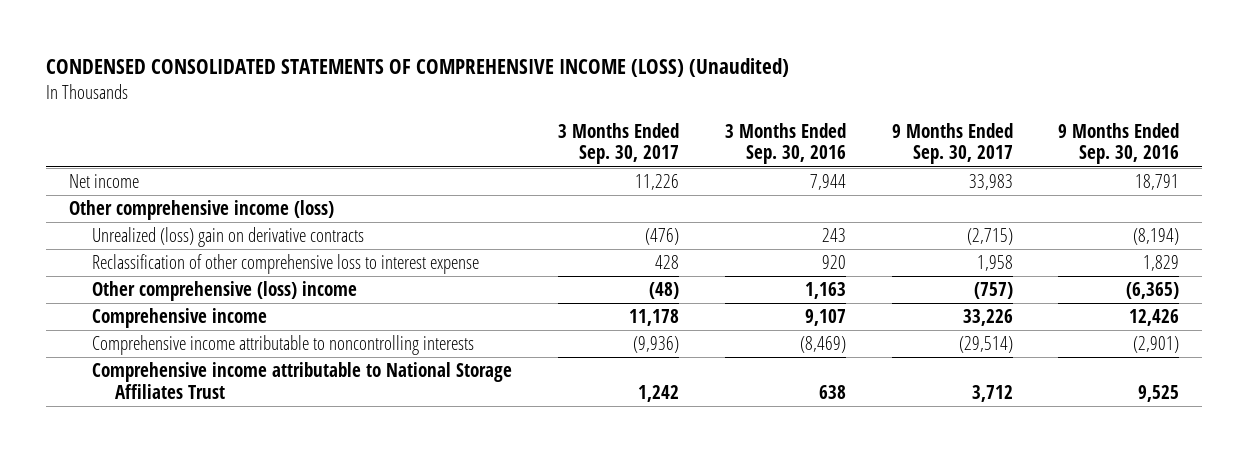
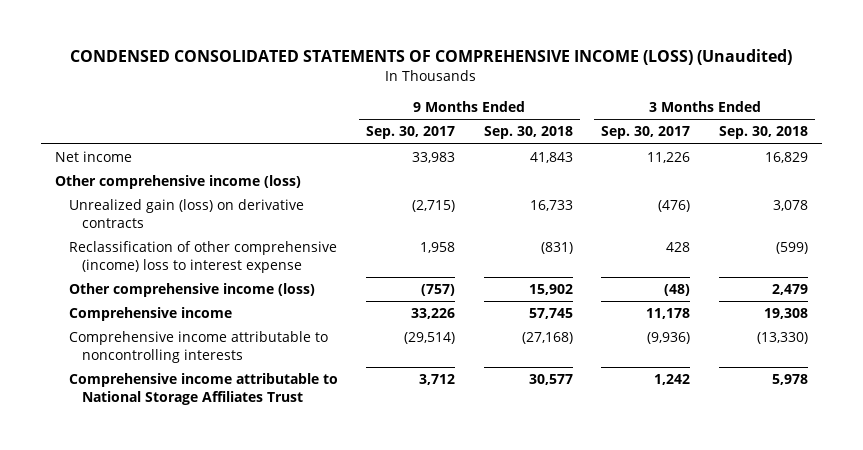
[724,122,846,165] 3 Months Ended Sep. 30, 2016 -> none
[1058,122,1180,165] 9 Months Ended Sep. 30, 2016 -> none
none -> [483,126,573,140] Sep. 30, 2018
none -> [718,126,808,140] Sep. 30, 2018
[91,227,364,248] Unrealized (loss) gain on derivative contracts -> [68,199,304,228] Unrealized gain (loss) on derivative contracts
[91,254,479,275] Reclassification of other comprehensive loss to interest expense -> [68,241,337,273] Reclassification of other comprehensive (income) loss to interest expense
[91,281,357,302] Other comprehensive (loss) income -> [68,283,315,298] Other comprehensive income (loss)

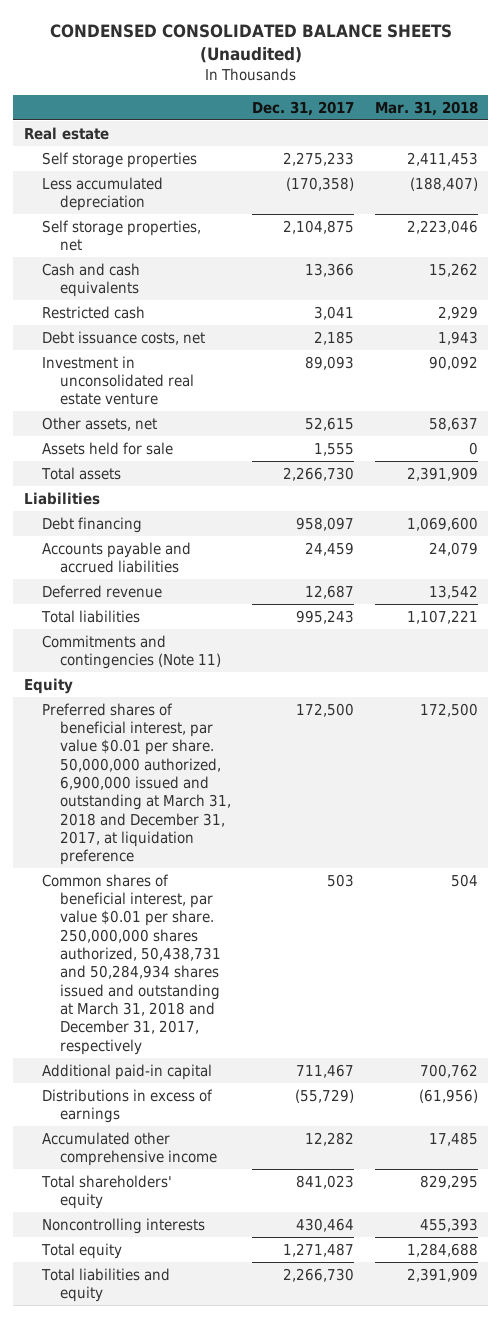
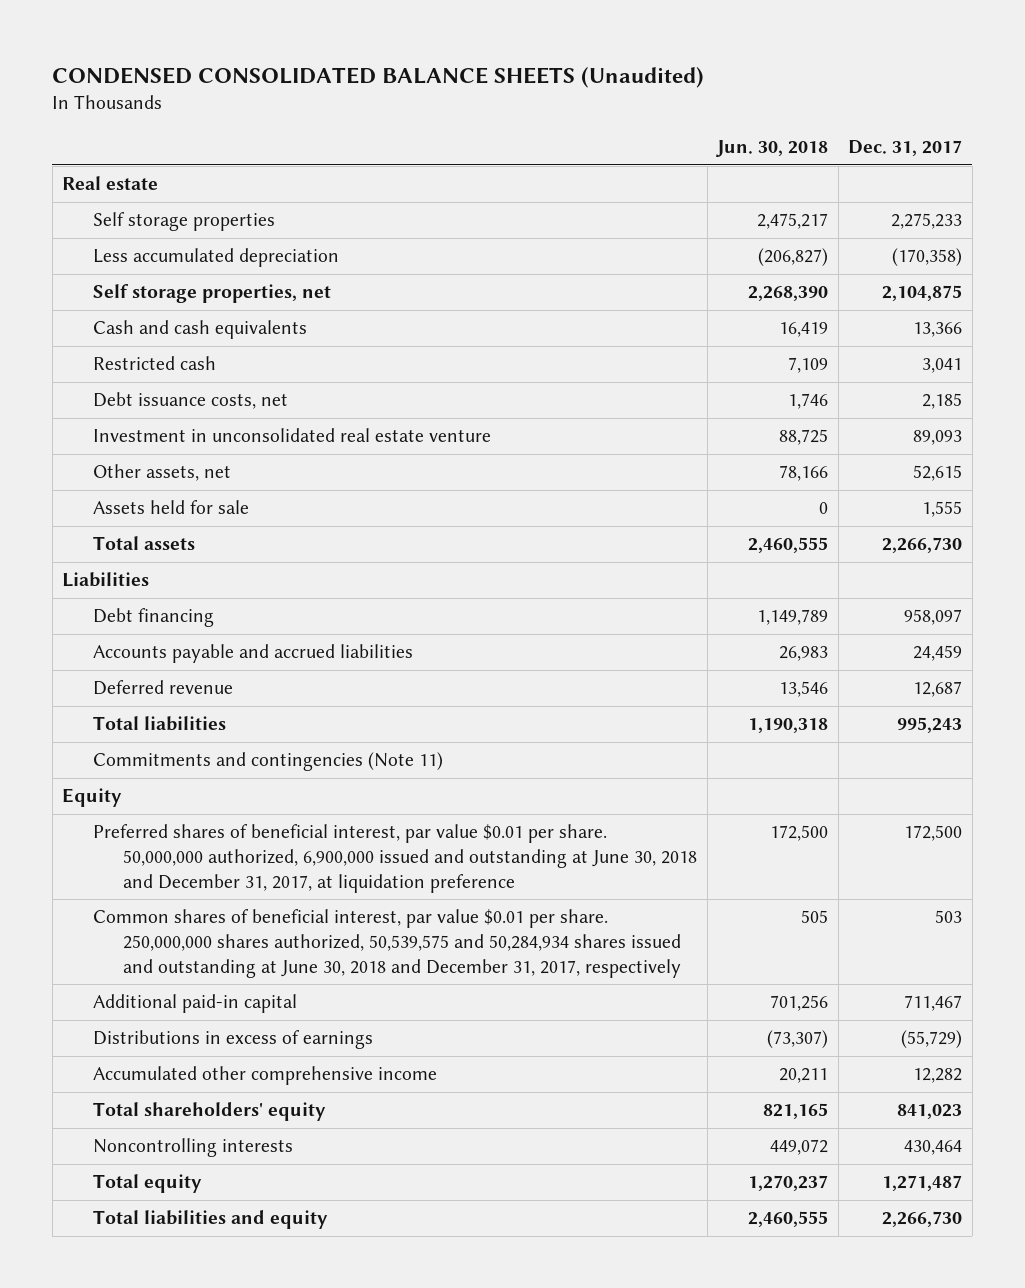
[374,100,478,116] Mar. 31, 2018 -> none
none -> [716,140,829,158] Jun. 30, 2018
[41,702,231,866] Preferred shares of beneficial interest, par value $0.01 per share. 50,000,000 authorized, 6,900,000 issued and outstanding at March 31, 2018 and December 31, 2017, at liquidation preference -> [92,824,698,893] Preferred shares of beneficial interest, par value $0.01 per share. 50,000,000 authorized, 6,900,000 issued and outstanding at June 30, 2018 and December 31, 2017, at liquidation preference
[41,873,221,1055] Common shares of beneficial interest, par value $0.01 per share. 250,000,000 shares authorized, 50,438,731 and 50,284,934 shares issued and outstanding at March 31, 2018 and December 31, 2017, respectively -> [92,909,682,978] Common shares of beneficial interest, par value $0.01 per share. 250,000,000 shares authorized, 50,539,575 and 50,284,934 shares issued and outstanding at June 30, 2018 and December 31, 2017, respectively

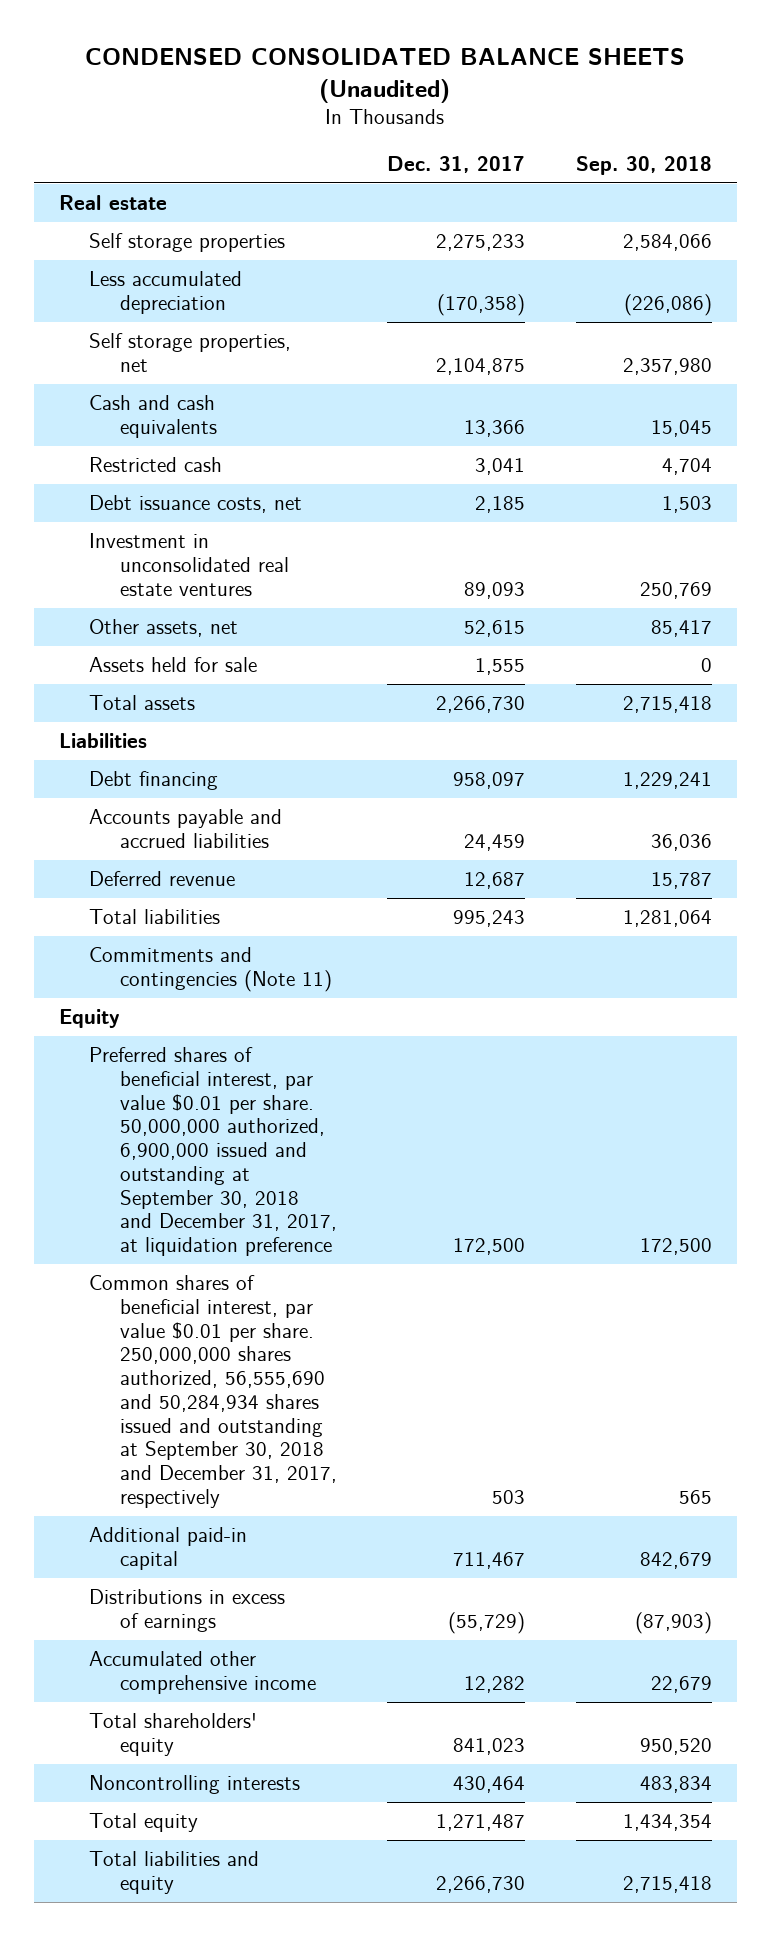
[716,140,829,158] Jun. 30, 2018 -> none
none -> [575,155,712,175] Sep. 30, 2018
[92,428,491,443] Investment in unconsolidated real estate venture -> [89,533,290,596] Investment in unconsolidated real estate ventures
[92,824,698,893] Preferred shares of beneficial interest, par value $0.01 per share. 50,000,000 authorized, 6,900,000 issued and outstanding at June 30, 2018 and December 31, 2017, at liquidation preference -> [89,1047,338,1257] Preferred shares of beneficial interest, par value $0.01 per share. 50,000,000 authorized, 6,900,000 issued and outstanding at September 30, 2018 and December 31, 2017, at liquidation preference
[92,909,682,978] Common shares of beneficial interest, par value $0.01 per share. 250,000,000 shares authorized, 50,539,575 and 50,284,934 shares issued and outstanding at June 30, 2018 and December 31, 2017, respectively -> [89,1275,338,1508] Common shares of beneficial interest, par value $0.01 per share. 250,000,000 shares authorized, 56,555,690 and 50,284,934 shares issued and outstanding at September 30, 2018 and December 31, 2017, respectively

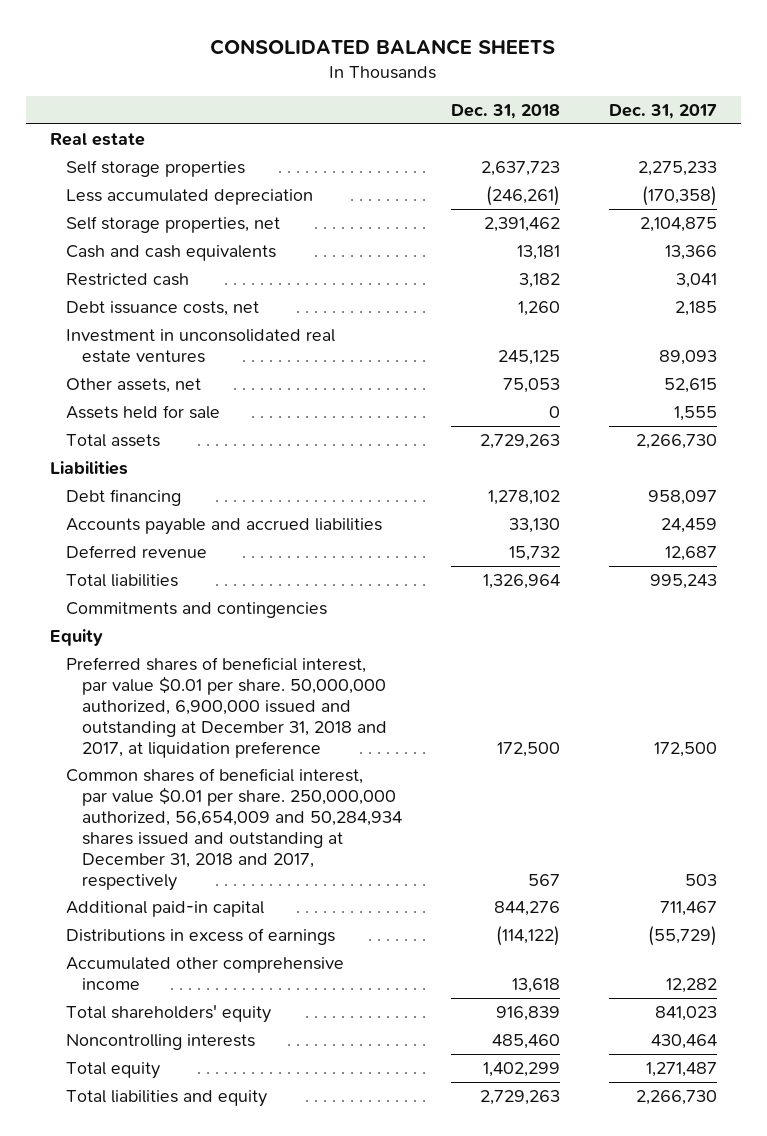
[85,48,686,103] CONDENSED CONSOLIDATED BALANCE SHEETS (Unaudited) -> [210,38,556,55] CONSOLIDATED BALANCE SHEETS
[575,155,712,175] Sep. 30, 2018 -> none
none -> [450,103,560,119] Dec. 31, 2018
[89,947,333,992] Commitments and contingencies (Note 11) -> [66,601,328,618] Commitments and contingencies
[89,1047,338,1257] Preferred shares of beneficial interest, par value $0.01 per share. 50,000,000 authorized, 6,900,000 issued and outstanding at September 30, 2018 and December 31, 2017, at liquidation preference -> [66,656,388,758] Preferred shares of beneficial interest, par value $0.01 per share. 50,000,000 authorized, 6,900,000 issued and outstanding at December 31, 2018 and 2017, at liquidation preference
[89,1275,338,1508] Common shares of beneficial interest, par value $0.01 per share. 250,000,000 shares authorized, 56,555,690 and 50,284,934 shares issued and outstanding at September 30, 2018 and December 31, 2017, respectively -> [66,767,403,891] Common shares of beneficial interest, par value $0.01 per share. 250,000,000 authorized, 56,654,009 and 50,284,934 shares issued and outstanding at December 31, 2018 and 2017, respectively

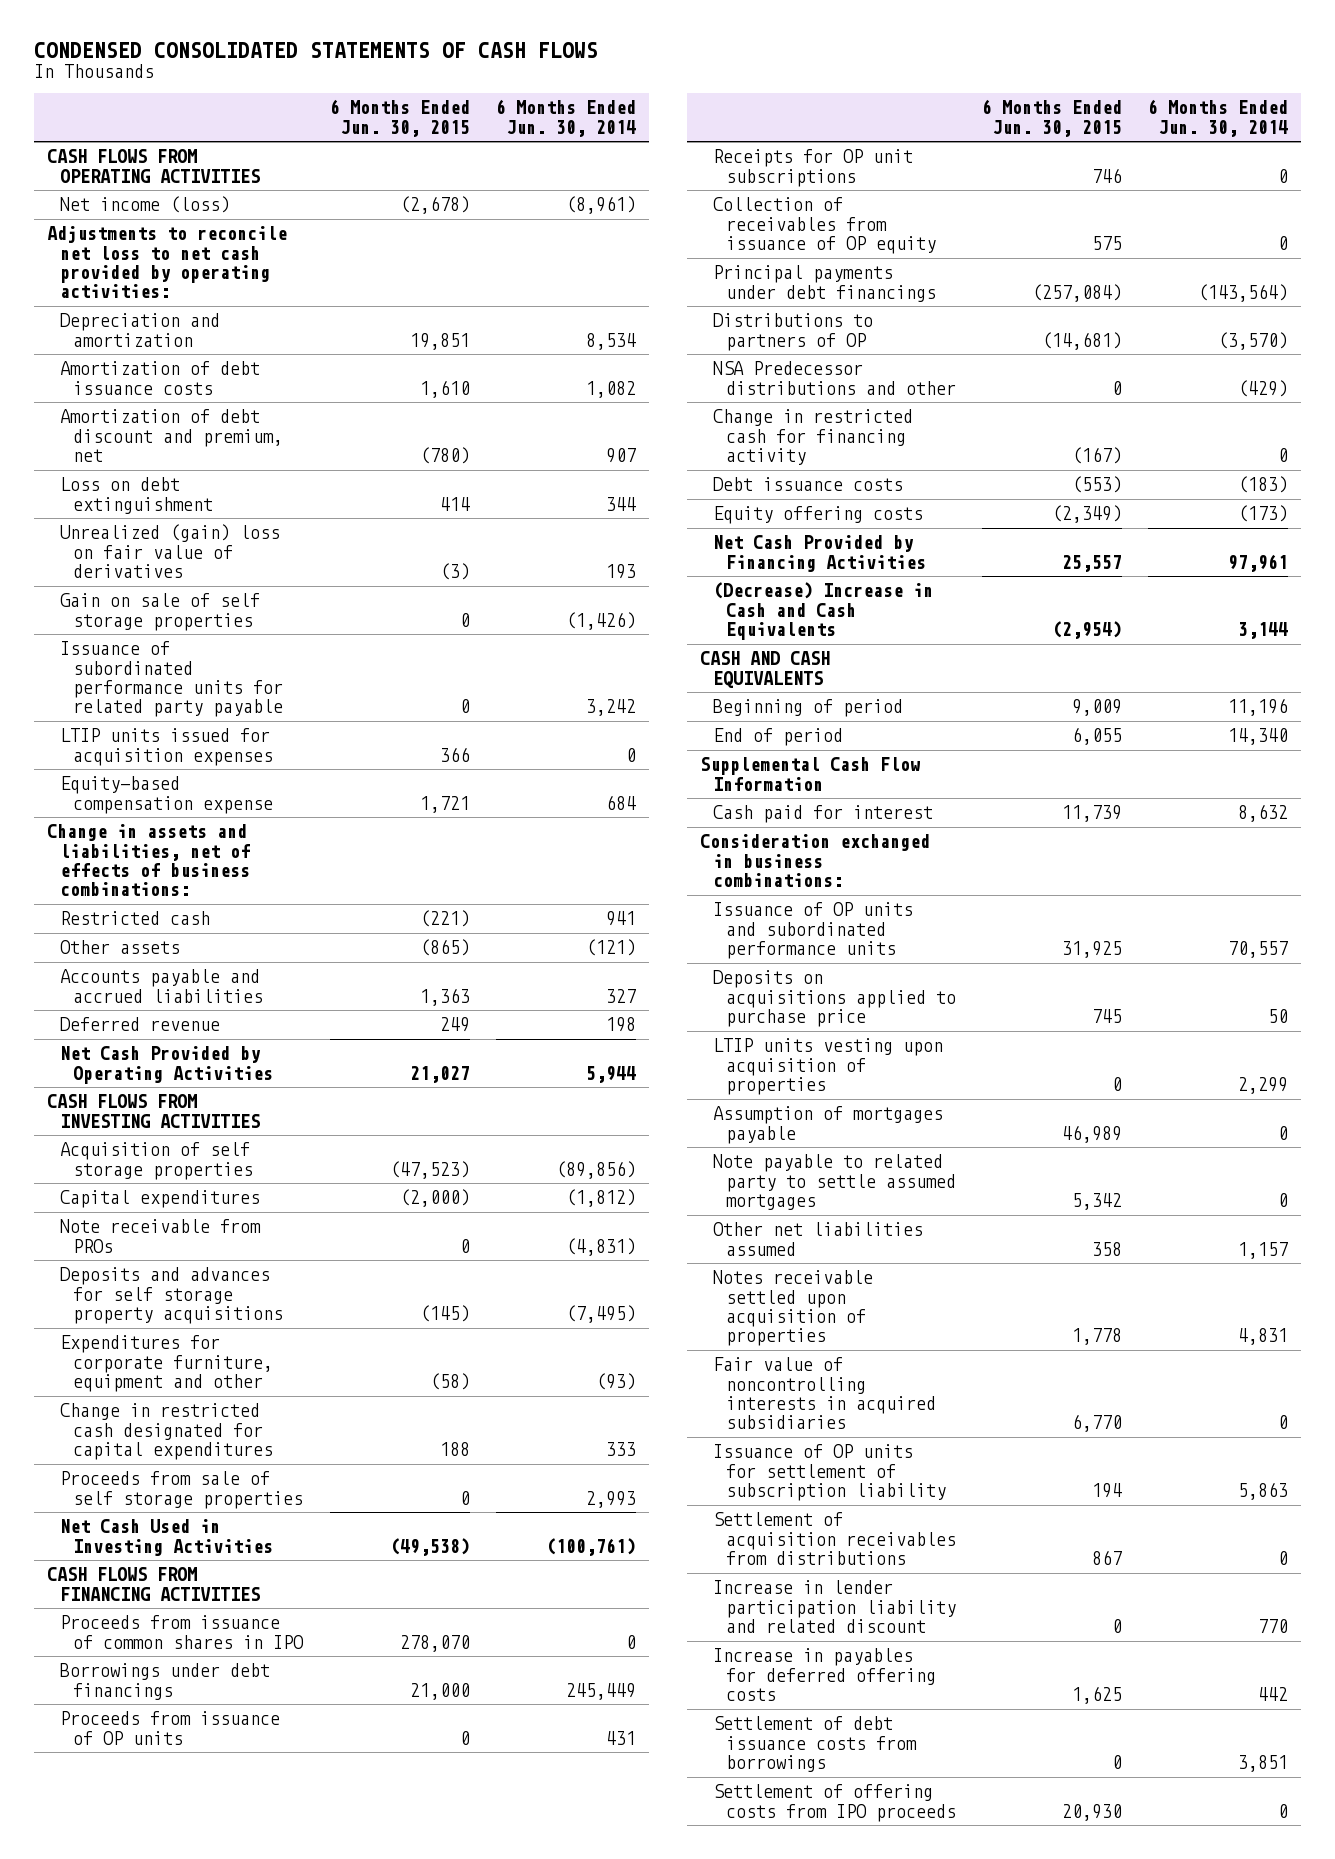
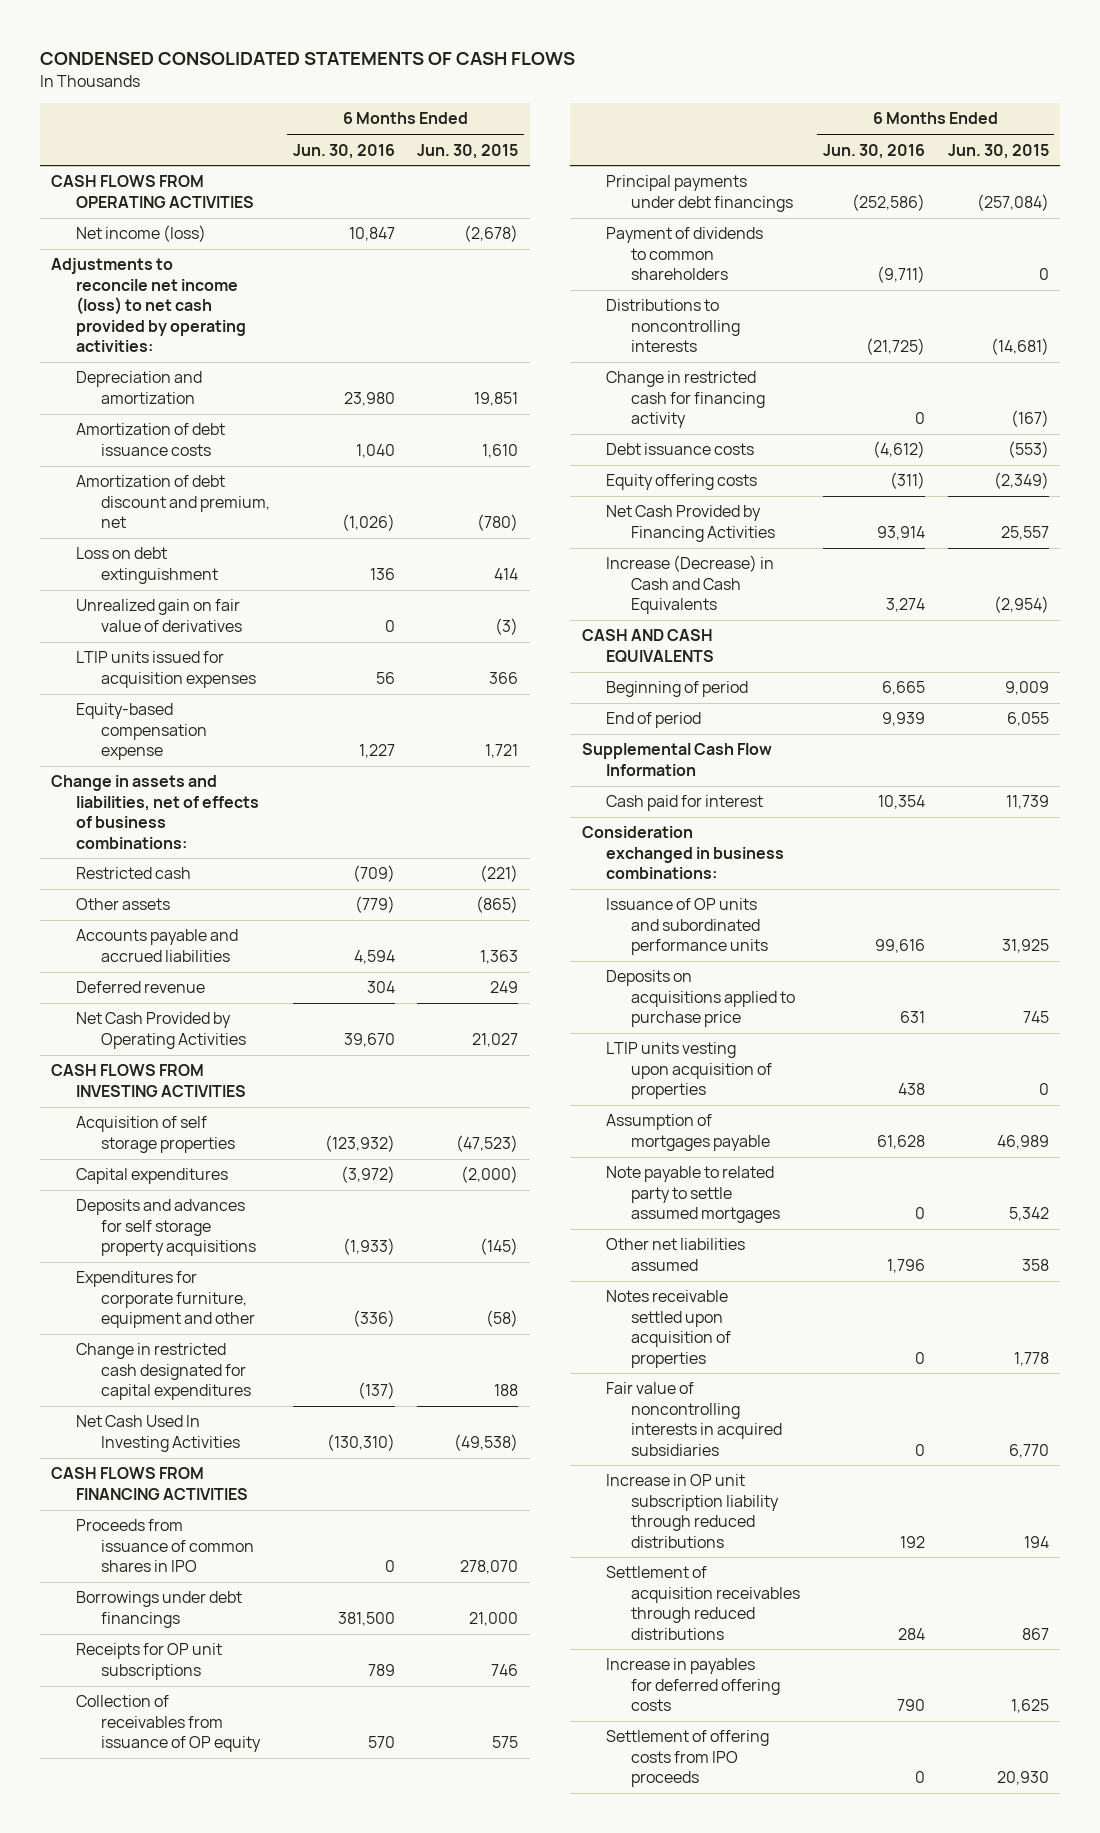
[495,99,636,137] 6 Months Ended Jun. 30, 2014 -> none
none -> [292,143,395,159] Jun. 30, 2016
[47,226,288,299] Adjustments to reconcile net loss to net cash provided by operating activities: -> [51,258,247,353] Adjustments to reconcile net income (loss) to net cash provided by operating activities:
[60,593,261,631] Gain on sale of self storage properties -> none
[60,641,284,718] Issuance of subordinated performance units for related party payable -> none
[60,524,281,578] Unrealized (gain) loss on fair value of derivatives -> [76,599,242,632] Unrealized gain on fair value of derivatives
[60,1219,262,1253] Note receivable from PROs -> none
[60,1471,304,1509] Proceeds from sale of self storage properties -> none
[60,1519,274,1556] Net Cash Used in Investing Activities -> [76,1415,240,1452] Net Cash Used In Investing Activities
[60,1711,281,1745] Proceeds from issuance of OP units -> none
[712,361,956,395] NSA Predecessor distributions and other -> none
none -> [606,227,764,281] Payment of dividends to common shareholders
[712,313,873,351] Distributions to partners of OP -> [606,299,741,353] Distributions to noncontrolling interests
[712,582,933,640] (Decrease) Increase in Cash and Cash Equivalents -> [606,555,775,615] Increase (Decrease) in Cash and Cash Equivalents
[712,1580,956,1633] Increase in lender participation liability and related discount -> none
[712,1444,946,1501] Issuance of OP units for settlement of subscription liability -> [606,1474,780,1548] Increase in OP unit subscription liability through reduced distributions
[712,1512,956,1565] Settlement of acquisition receivables from distributions -> [606,1566,801,1640] Settlement of acquisition receivables through reduced distributions
[712,1716,917,1772] Settlement of debt issuance costs from borrowings -> none

